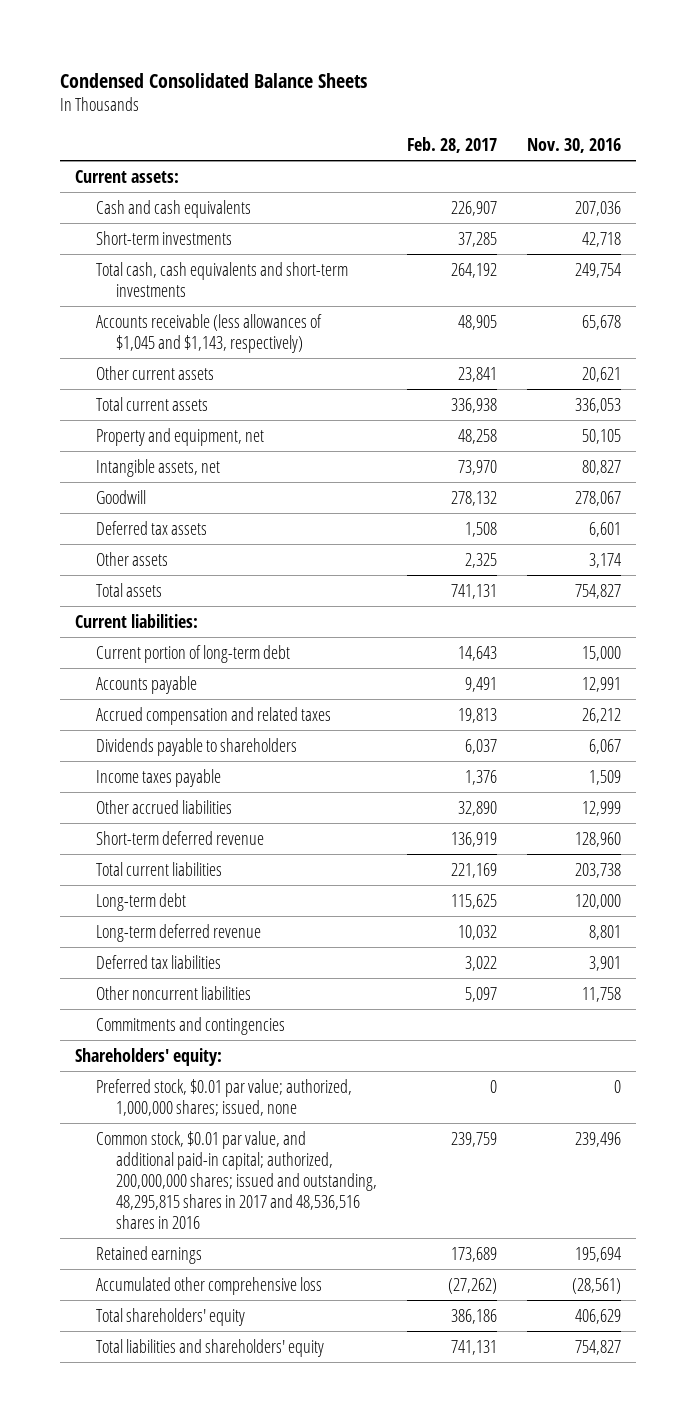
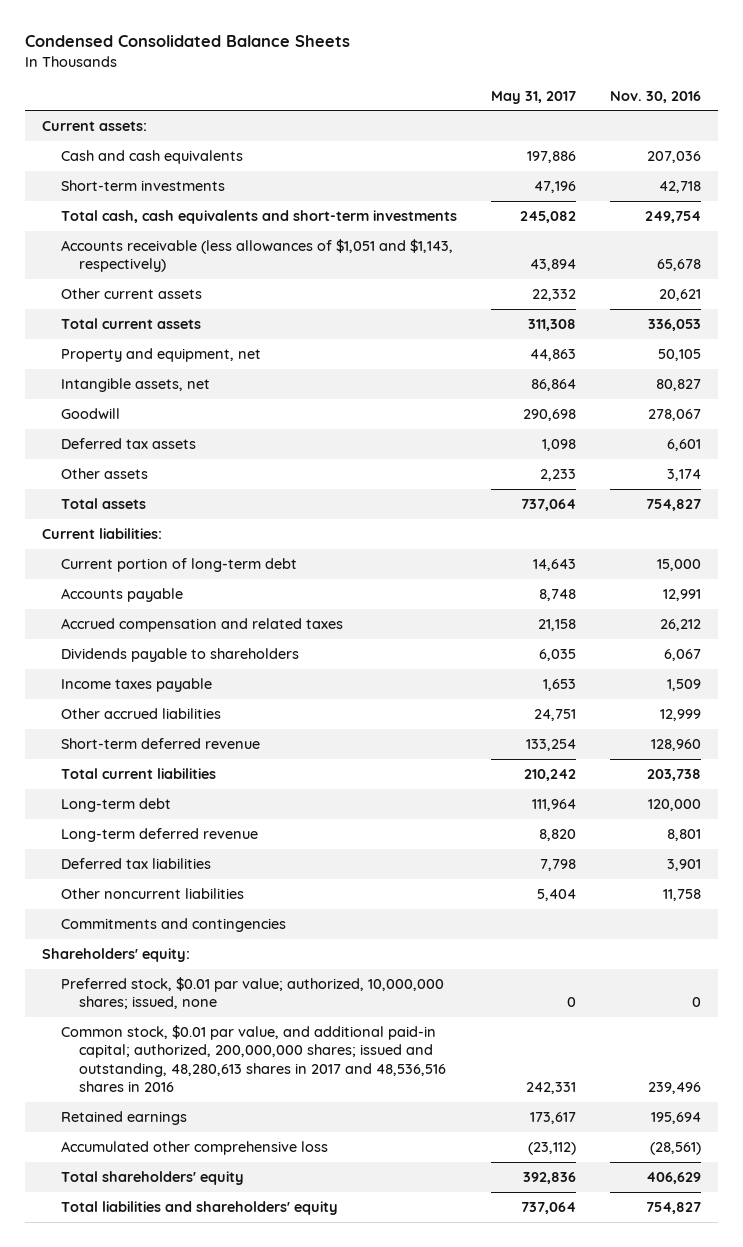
[407,136,498,153] Feb. 28, 2017 -> none
none -> [490,90,576,104] May 31, 2017
[95,313,322,353] Accounts receivable (less allowances of $1,045 and $1,143, respectively) -> [60,238,453,273] Accounts receivable (less allowances of $1,051 and $1,143, respectively)
[95,1078,352,1116] Preferred stock, $0.01 par value; authorized, 1,000,000 shares; issued, none -> [60,976,444,1010] Preferred stock, $0.01 par value; authorized, 10,000,000 shares; issued, none
[95,1130,378,1229] Common stock, $0.01 par value, and additional paid-in capital; authorized, 200,000,000 shares; issued and outstanding, 48,295,815 shares in 2017 and 48,536,516 shares in 2016 -> [60,1024,446,1093] Common stock, $0.01 par value, and additional paid-in capital; authorized, 200,000,000 shares; issued and outstanding, 48,280,613 shares in 2017 and 48,536,516 shares in 2016

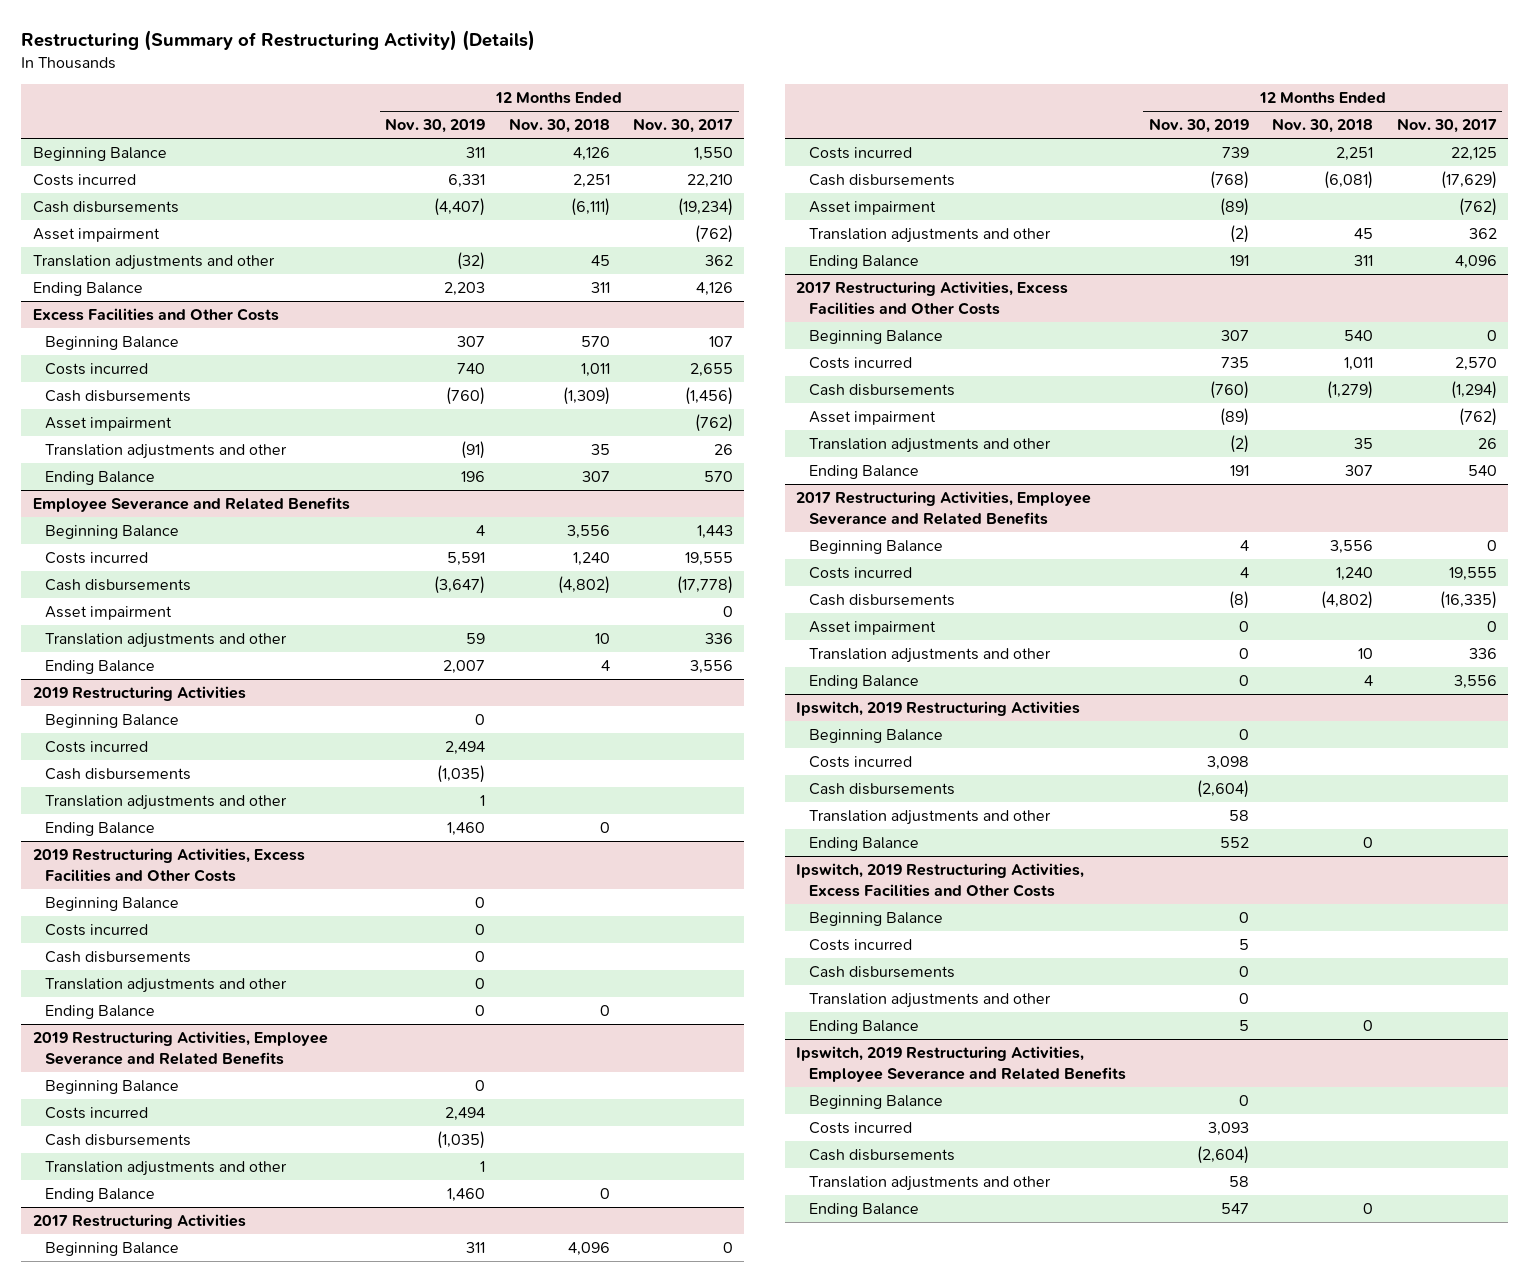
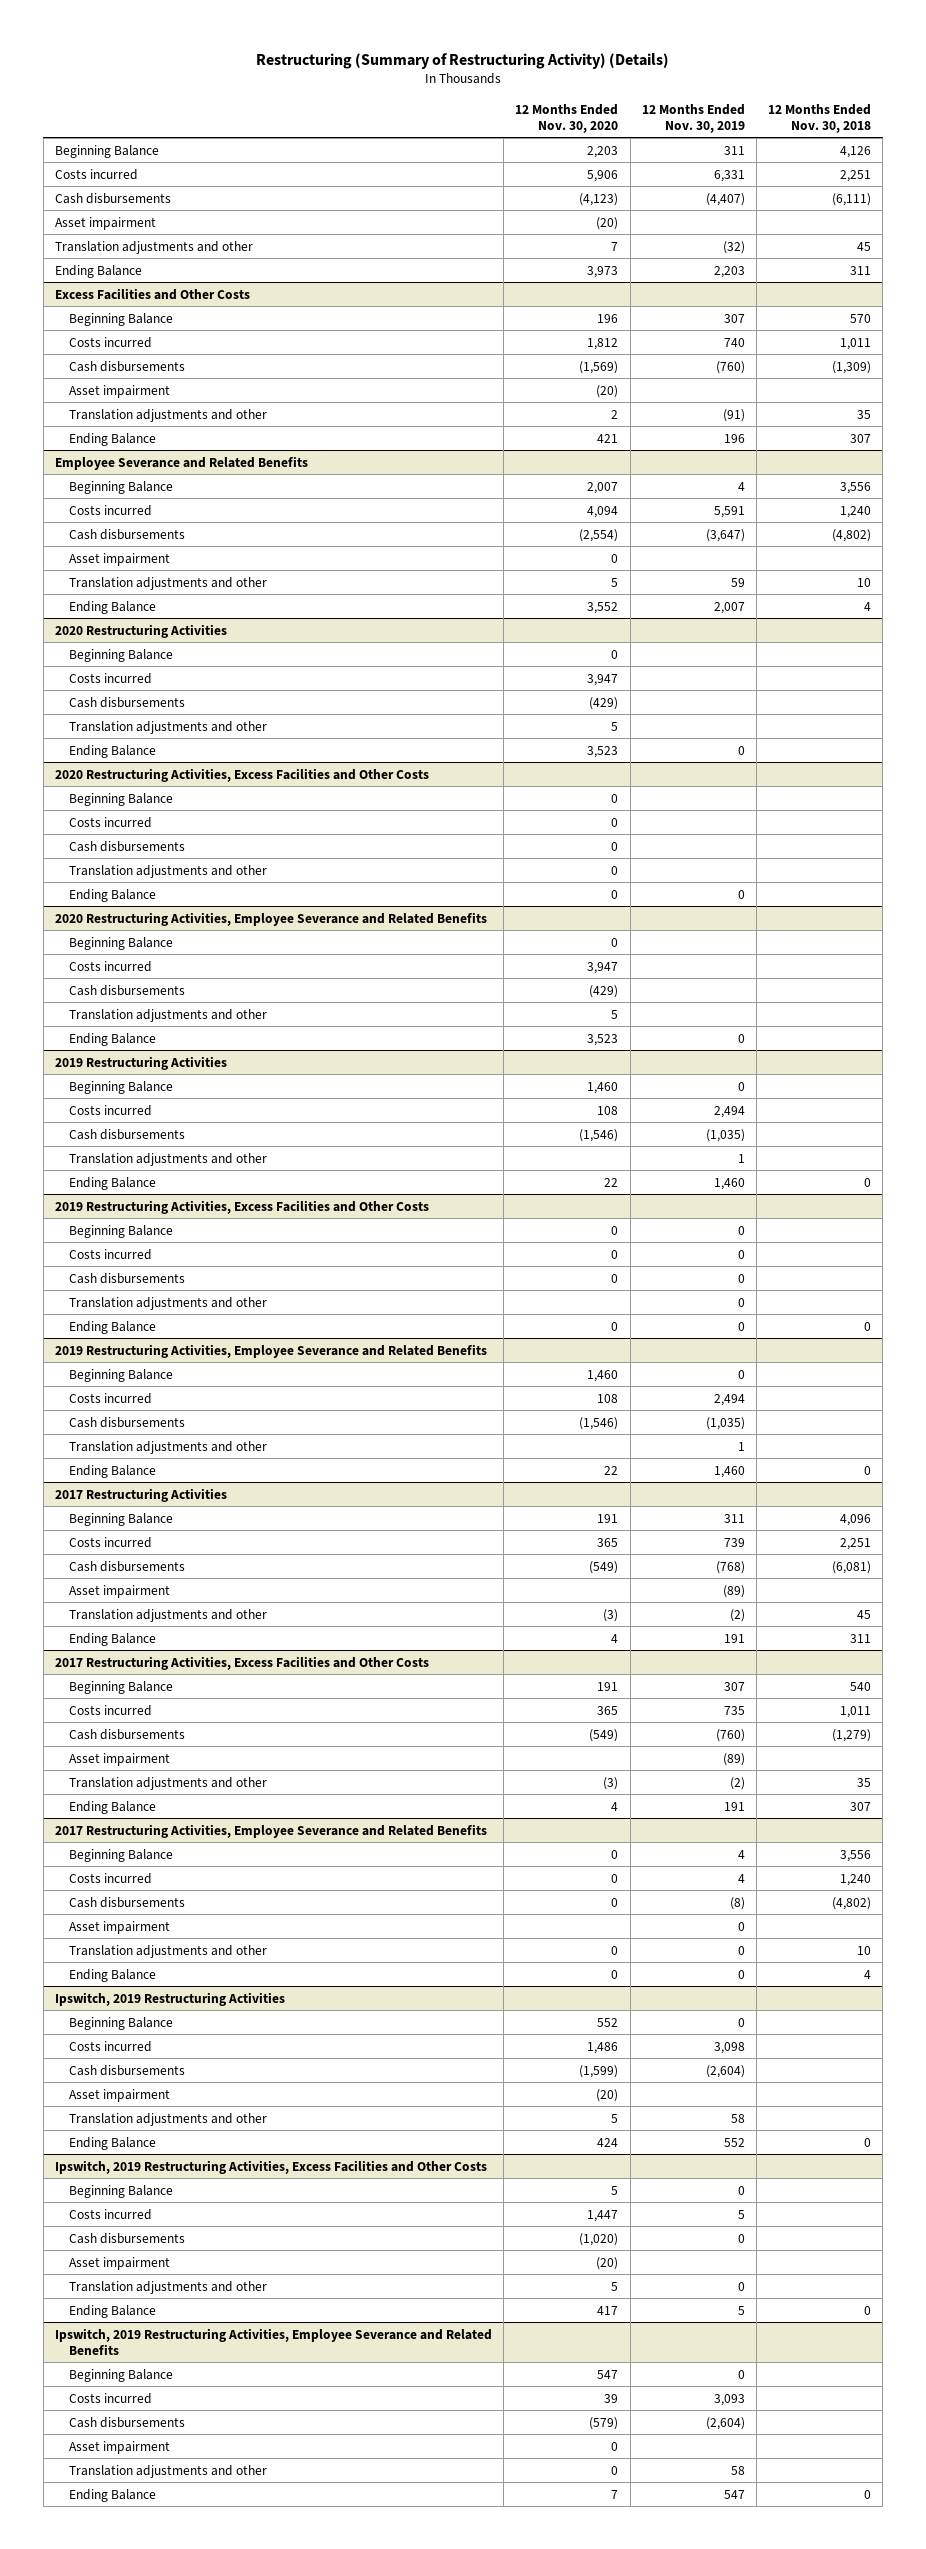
[632,118,733,134] Nov. 30, 2017 -> none
none -> [515,103,619,133] 12 Months Ended Nov. 30, 2020
none -> [55,623,228,638] 2020 Restructuring Activities
none -> [69,648,174,662] Beginning Balance
none -> [69,672,153,684] Costs incurred
none -> [69,696,186,708] Cash disbursements
none -> [69,720,268,734] Translation adjustments and other
none -> [69,744,157,758] Ending Balance
none -> [55,767,430,782] 2020 Restructuring Activities, Excess Facilities and Other Costs
none -> [69,792,174,806] Beginning Balance
none -> [69,816,153,828] Costs incurred
none -> [69,840,186,852] Cash disbursements
none -> [69,864,268,878] Translation adjustments and other
none -> [69,888,157,902] Ending Balance
none -> [55,911,488,926] 2020 Restructuring Activities, Employee Severance and Related Benefits
none -> [69,936,174,950] Beginning Balance
none -> [69,960,153,972] Costs incurred
none -> [69,984,186,996] Cash disbursements
none -> [69,1008,268,1022] Translation adjustments and other
none -> [69,1032,157,1046] Ending Balance
none -> [69,2088,171,2102] Asset impairment
none -> [69,2256,171,2270] Asset impairment
none -> [69,2440,171,2454] Asset impairment

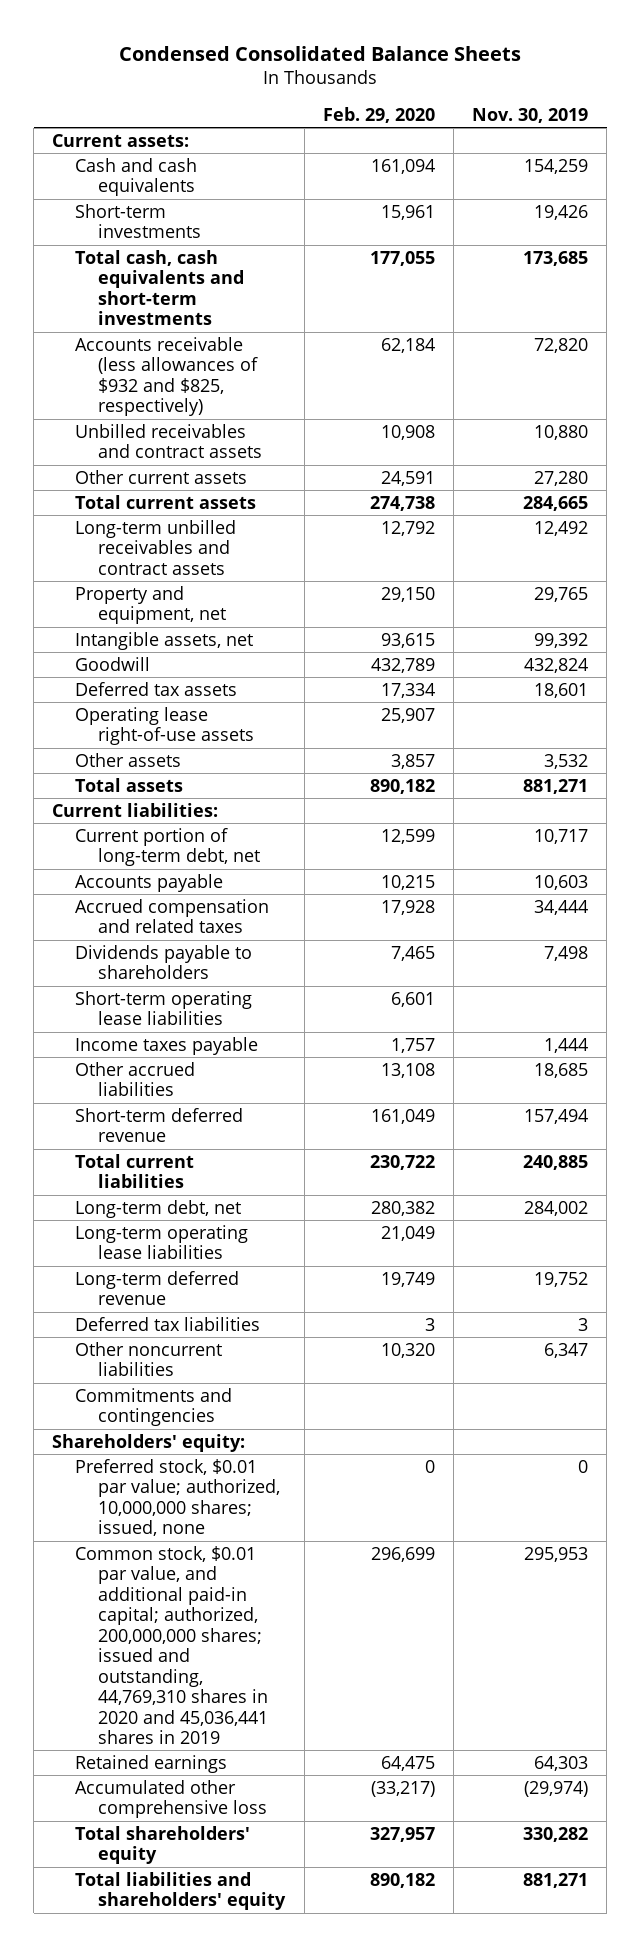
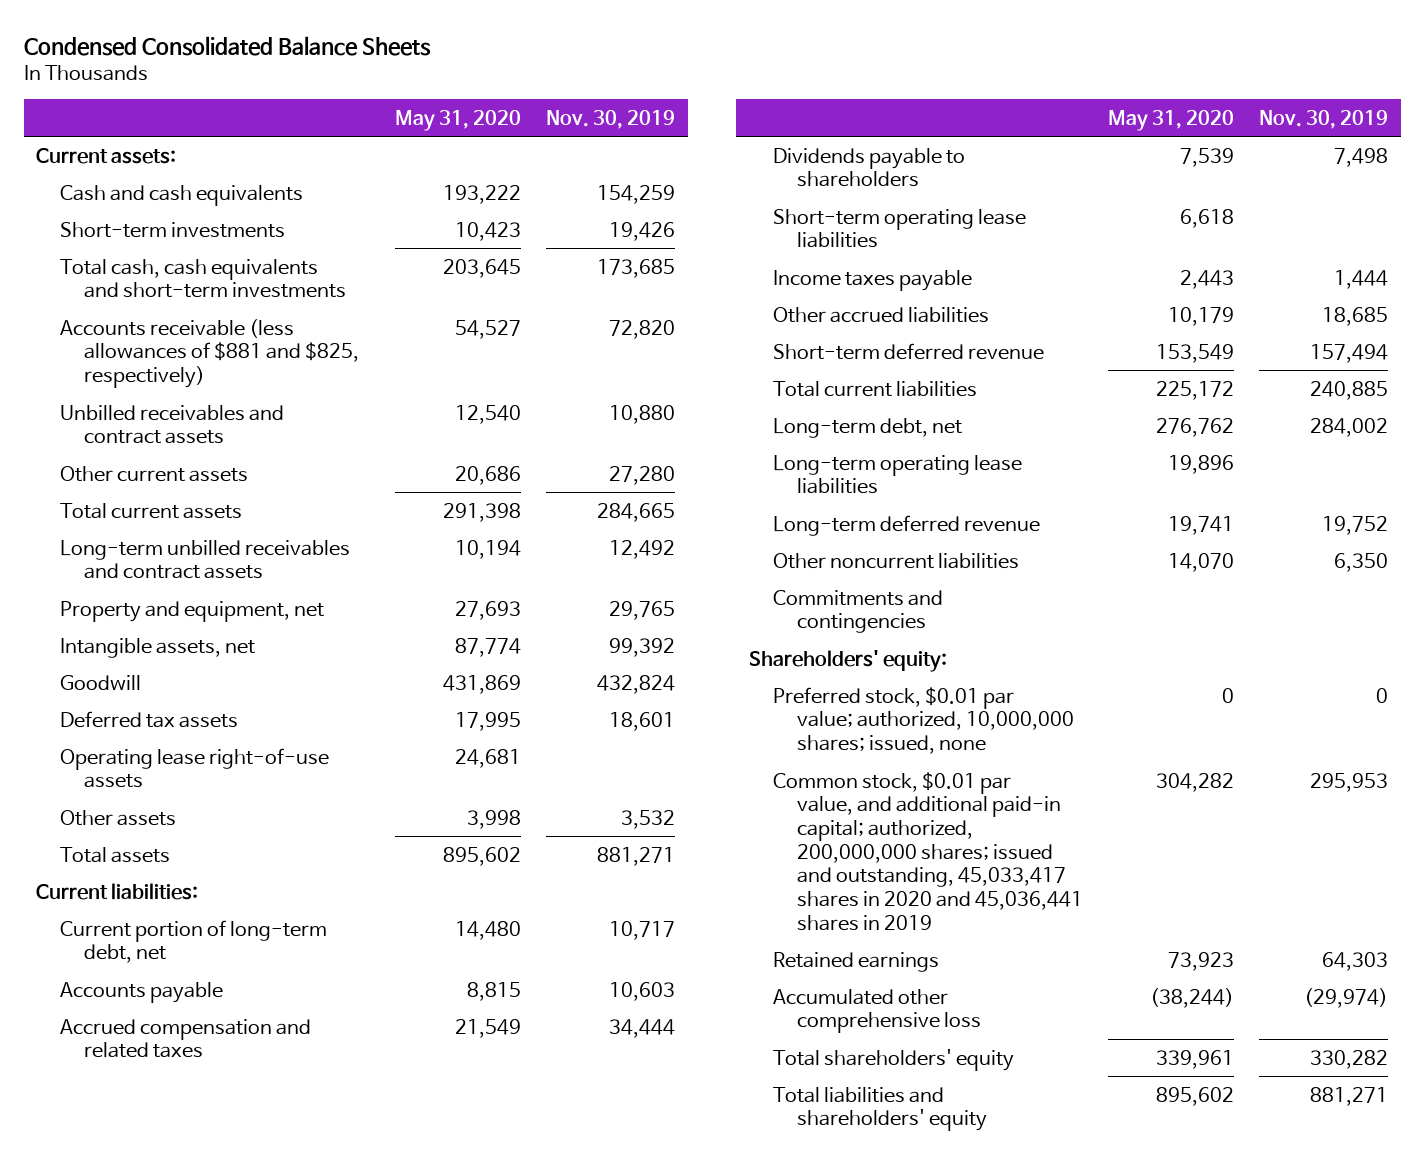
[322,106,435,123] Feb. 29, 2020 -> none
none -> [395,109,522,131] May 31, 2020
[75,336,259,417] Accounts receivable (less allowances of $932 and $825, respectively) -> [60,318,360,388] Accounts receivable (less allowances of $881 and $825, respectively)
[75,1316,261,1331] Deferred tax liabilities -> none
[543,1342,588,1358] 6,347 -> [1334,552,1389,572] 6,350
[75,1545,269,1745] Common stock, $0.01 par value, and additional paid-in capital; authorized, 200,000,000 shares; issued and outstanding, 44,769,310 shares in 2020 and 45,036,441 shares in 2019 -> [772,771,1084,931] Common stock, $0.01 par value, and additional paid-in capital; authorized, 200,000,000 shares; issued and outstanding, 45,033,417 shares in 2020 and 45,036,441 shares in 2019

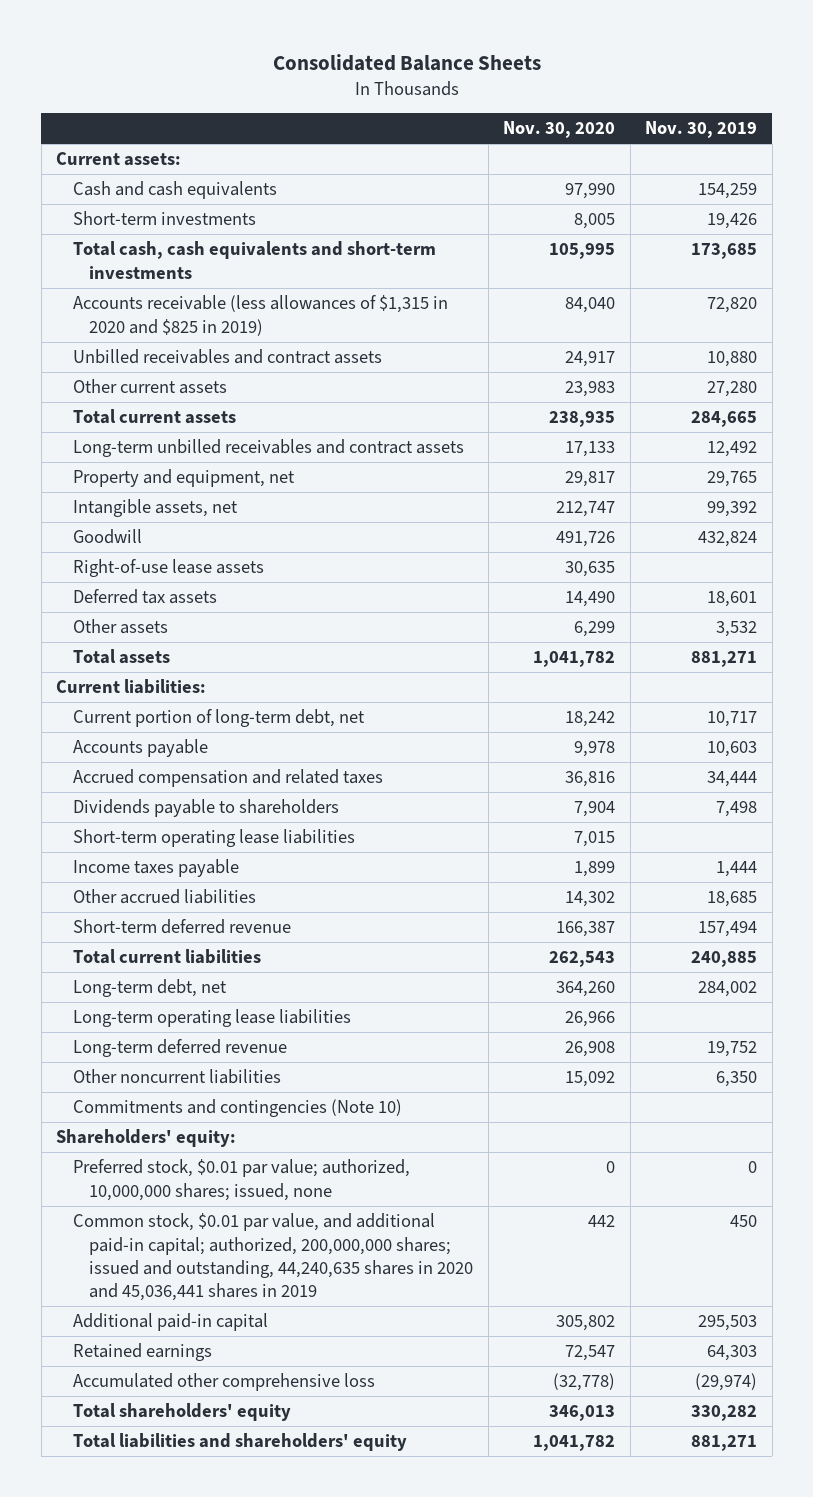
[23,35,431,56] Condensed Consolidated Balance Sheets -> [272,53,541,71] Consolidated Balance Sheets
[395,109,522,131] May 31, 2020 -> none
none -> [503,121,616,139] Nov. 30, 2020
[60,318,360,388] Accounts receivable (less allowances of $881 and $825, respectively) -> [72,295,448,336] Accounts receivable (less allowances of $1,315 in 2020 and $825 in 2019)
none -> [72,559,264,578] Right-of-use lease assets
[60,747,330,789] Operating lease right-of-use assets -> none
[772,589,943,634] Commitments and contingencies -> [72,1099,402,1118] Commitments and contingencies (Note 10)
[772,771,1084,931] Common stock, $0.01 par value, and additional paid-in capital; authorized, 200,000,000 shares; issued and outstanding, 45,033,417 shares in 2020 and 45,036,441 shares in 2019 -> [72,1213,474,1302] Common stock, $0.01 par value, and additional paid-in capital; authorized, 200,000,000 shares; issued and outstanding, 44,240,635 shares in 2020 and 45,036,441 shares in 2019
[1310,772,1389,792] 295,953 -> [730,1215,758,1228] 450
none -> [72,1313,268,1332] Additional paid-in capital

